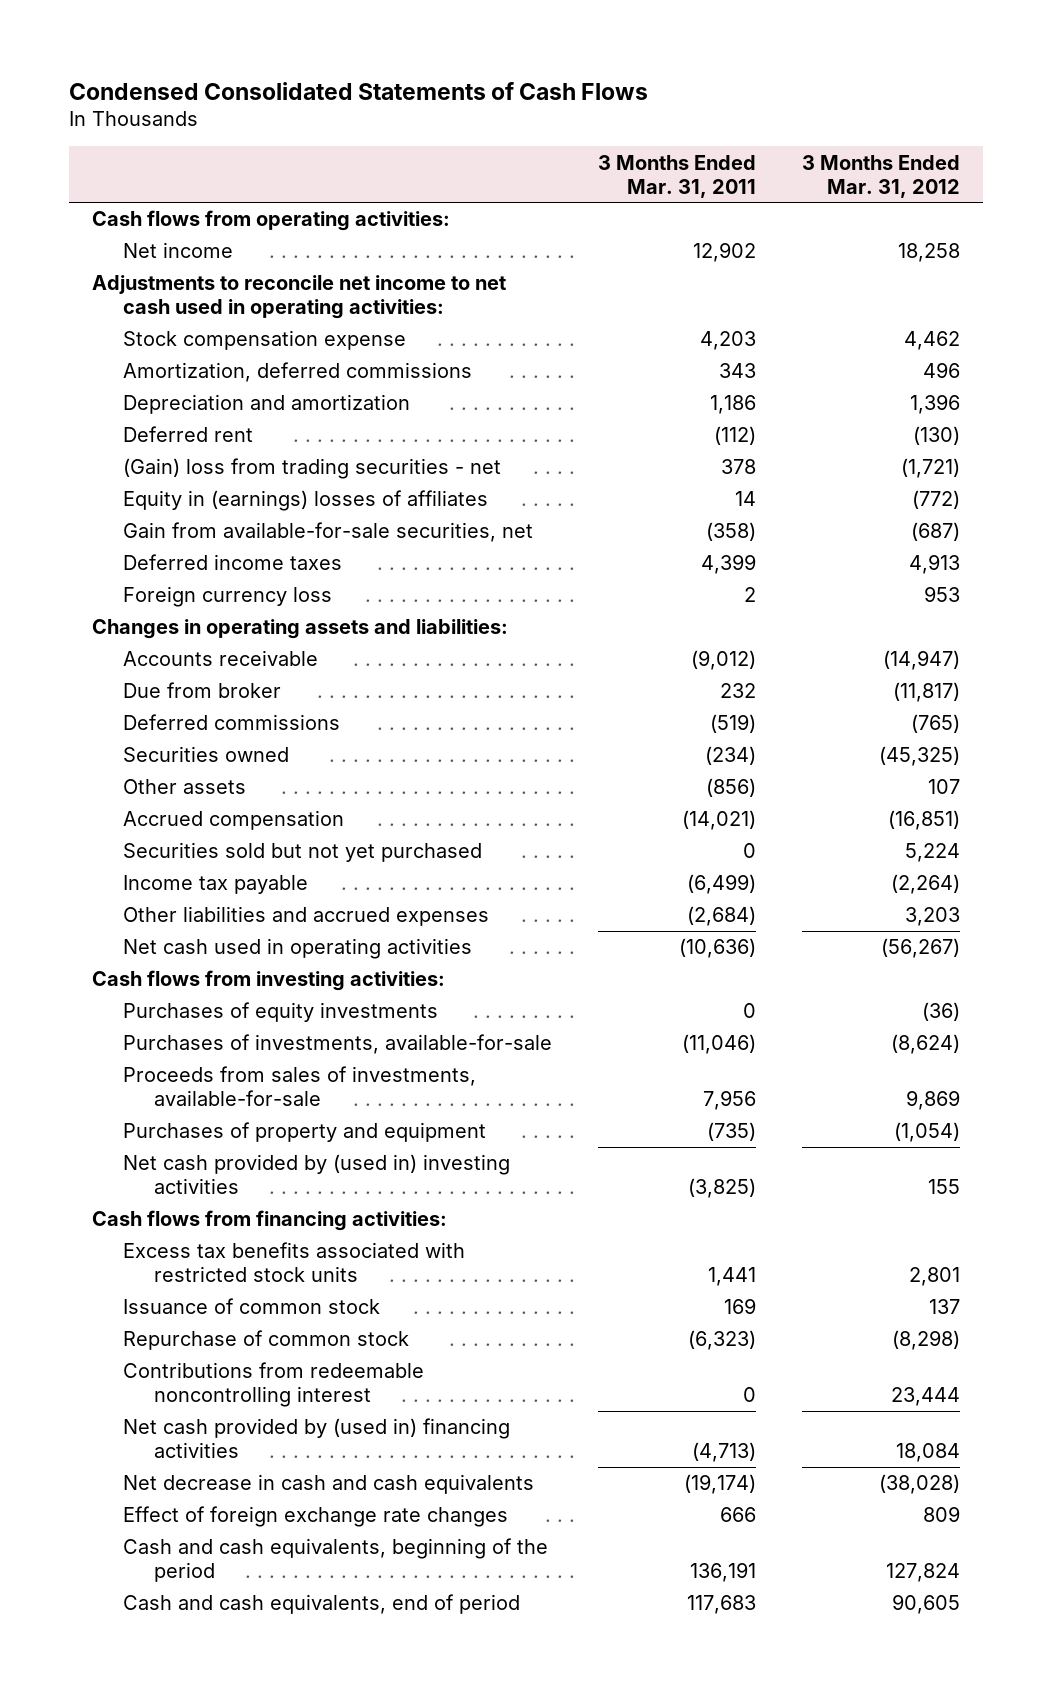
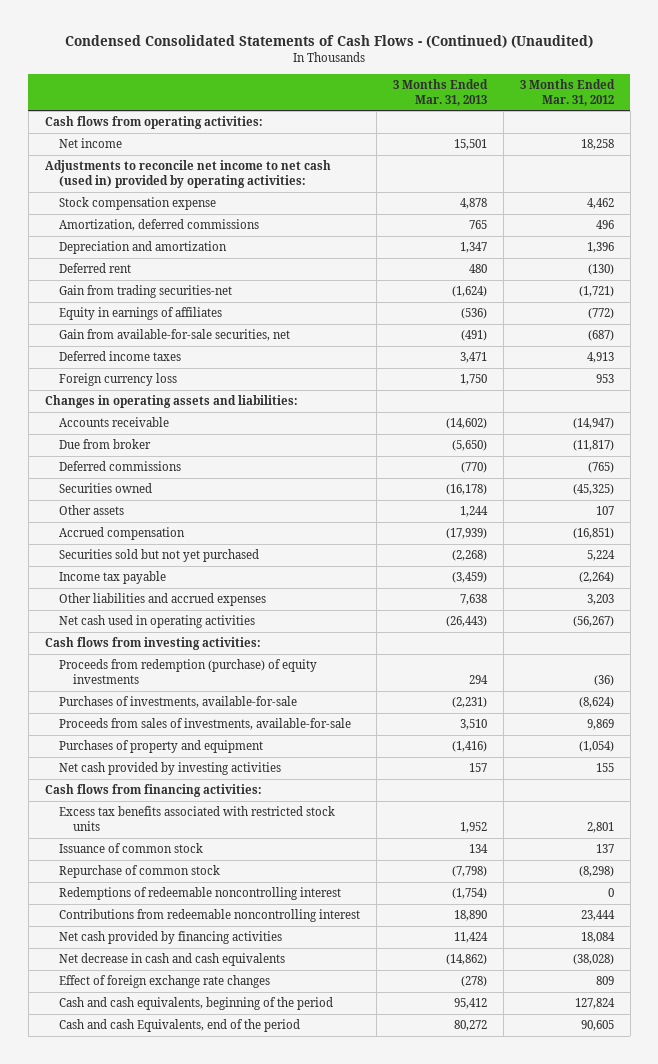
[68,81,648,100] Condensed Consolidated Statements of Cash Flows -> [65,35,594,49] Condensed Consolidated Statements of Cash Flows - (Continued) (Unaudited)
[597,154,756,198] 3 Months Ended Mar. 31, 2011 -> none
none -> [392,78,488,106] 3 Months Ended Mar. 31, 2013
[91,275,506,320] Adjustments to reconcile net income to net cash used in operating activities: -> [44,160,331,189] Adjustments to reconcile net income to net cash (used in) provided by operating activities:
[122,458,501,480] (Gain) loss from trading securities - net -> [59,285,233,299] Gain from trading securities-net
[122,490,488,512] Equity in (earnings) losses of affiliates -> [59,307,223,321] Equity in earnings of affiliates
[122,1002,438,1023] Purchases of equity investments -> none
none -> [59,659,318,685] Proceeds from redemption (purchase) of equity investments
[122,1154,510,1195] Net cash provided by (used in) investing activities -> [59,762,282,776] Net cash provided by investing activities
none -> [59,887,342,901] Redemptions of redeemable noncontrolling interest
[122,1418,510,1459] Net cash provided by (used in) financing activities -> [59,931,283,945] Net cash provided by financing activities
[122,1594,520,1615] Cash and cash equivalents, end of period -> [59,1019,301,1033] Cash and cash Equivalents, end of the period

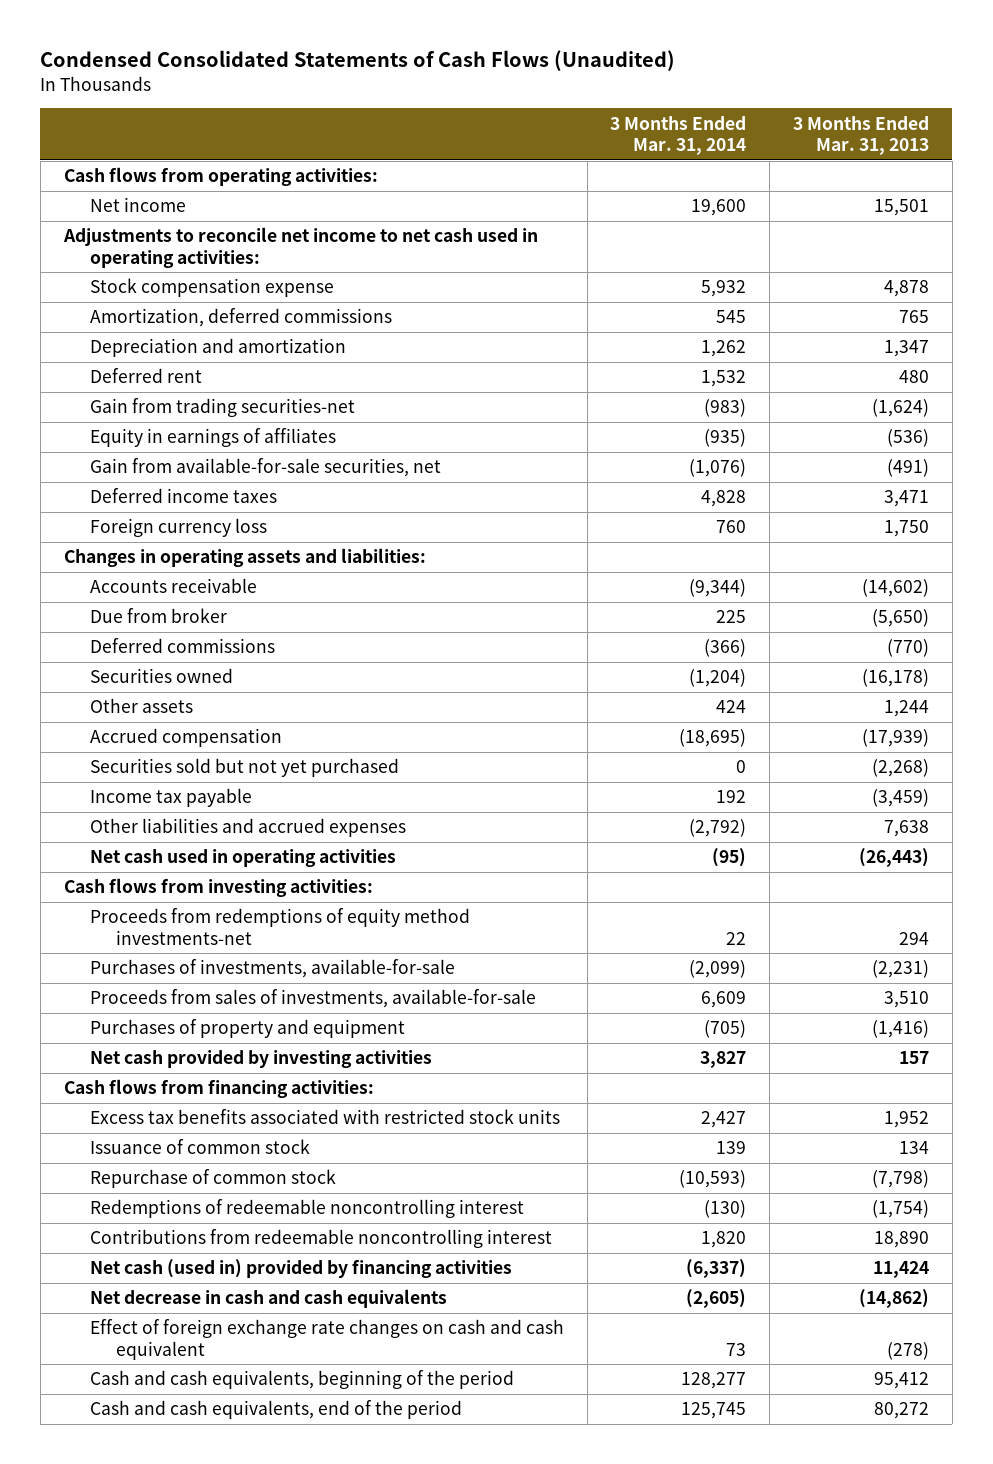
[65,35,594,49] Condensed Consolidated Statements of Cash Flows - (Continued) (Unaudited) -> [40,50,676,72] Condensed Consolidated Statements of Cash Flows (Unaudited)
[519,78,615,106] 3 Months Ended Mar. 31, 2012 -> none
none -> [610,115,747,156] 3 Months Ended Mar. 31, 2014
[44,160,331,189] Adjustments to reconcile net income to net cash (used in) provided by operating activities: -> [62,227,538,268] Adjustments to reconcile net income to net cash used in operating activities:
[59,659,318,685] Proceeds from redemption (purchase) of equity investments -> [89,908,470,945] Proceeds from redemptions of equity method investments-net
[59,931,283,945] Net cash provided by financing activities -> [89,1259,512,1279] Net cash (used in) provided by financing activities
[59,975,271,989] Effect of foreign exchange rate changes -> [89,1319,564,1360] Effect of foreign exchange rate changes on cash and cash equivalent
[59,1019,301,1033] Cash and cash Equivalents, end of the period -> [89,1400,462,1420] Cash and cash equivalents, end of the period

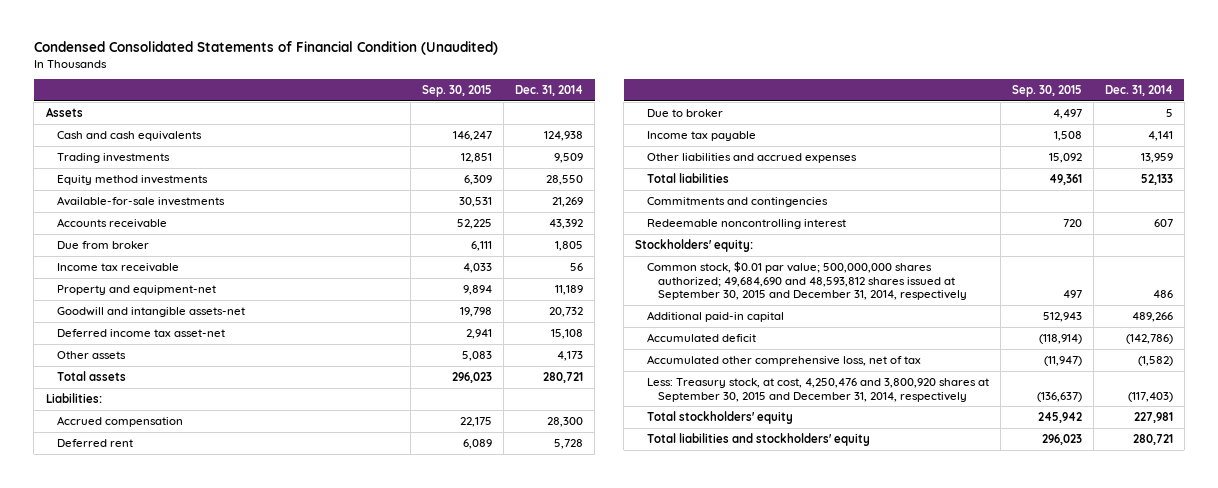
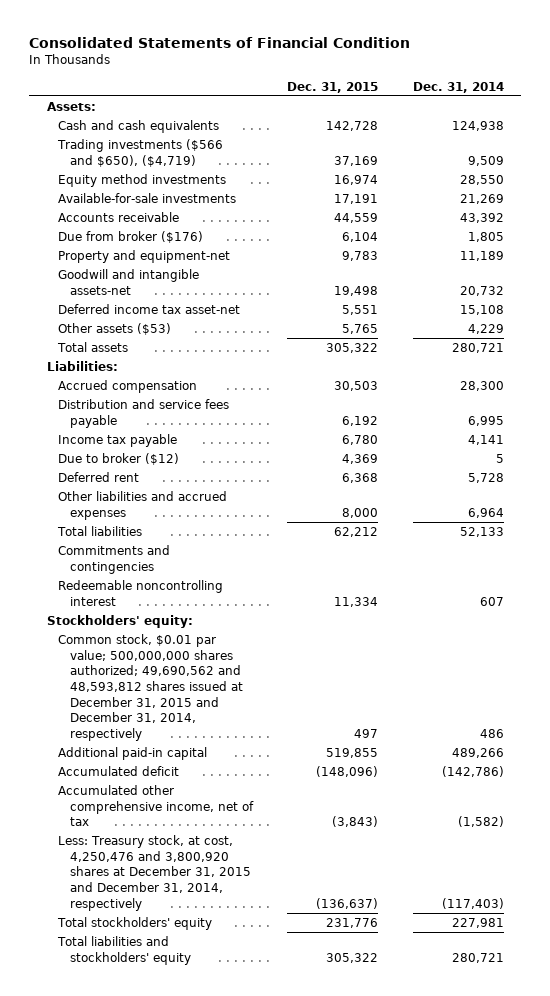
[33,40,498,55] Condensed Consolidated Statements of Financial Condition (Unaudited) -> [29,37,411,49] Consolidated Statements of Financial Condition
[422,85,493,98] Sep. 30, 2015 -> none
none -> [287,81,379,93] Dec. 31, 2015
[45,106,83,117] Assets -> [46,101,96,111] Assets:
[56,152,170,163] Trading investments -> [57,138,224,167] Trading investments ($566 and $650), ($4,719)
[56,262,179,272] Income tax receivable -> none
[56,240,149,249] Due from broker -> [58,230,204,243] Due from broker ($176)
[56,350,126,359] Other assets -> [58,322,172,335] Other assets ($53)
[557,350,584,361] 4,173 -> [467,323,504,334] 4,229
[646,108,723,117] Due to broker -> none
none -> [58,398,230,428] Distribution and service fees payable
none -> [58,452,180,465] Due to broker ($12)
[56,438,133,447] Deferred rent -> [58,471,140,482] Deferred rent
[1140,152,1173,163] 13,959 -> [467,507,504,518] 6,964
[646,260,967,301] Common stock, $0.01 par value; 500,000,000 shares authorized; 49,684,690 and 48,593,812 shares issued at September 30, 2015 and December 31, 2014, respectively -> [58,633,243,742] Common stock, $0.01 par value; 500,000,000 shares authorized; 49,690,562 and 48,593,812 shares issued at December 31, 2015 and December 31, 2014, respectively
[646,354,921,366] Accumulated other comprehensive loss, net of tax -> [58,784,254,827] Accumulated other comprehensive income, net of tax
[646,377,989,402] Less: Treasury stock, at cost, 4,250,476 and 3,800,920 shares at September 30, 2015 and December 31, 2014, respectively -> [58,834,251,911] Less: Treasury stock, at cost, 4,250,476 and 3,800,920 shares at December 31, 2015 and December 31, 2014, respectively

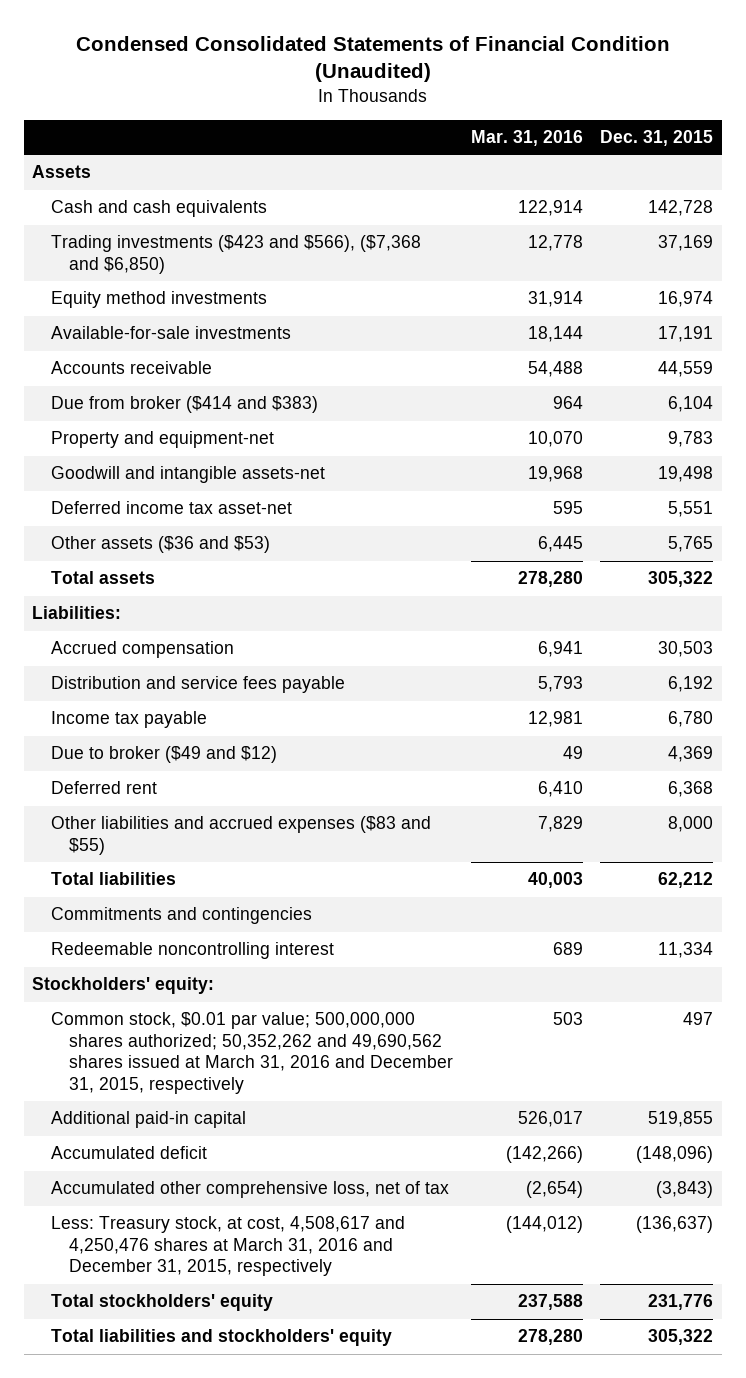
[29,37,411,49] Consolidated Statements of Financial Condition -> [75,35,670,83] Condensed Consolidated Statements of Financial Condition (Unaudited)
[412,81,504,93] Dec. 31, 2014 -> none
none -> [470,130,583,147] Mar. 31, 2016
[46,101,96,111] Assets: -> [32,165,92,179] Assets
[57,138,224,167] Trading investments ($566 and $650), ($4,719) -> [50,235,421,274] Trading investments ($423 and $566), ($7,368 and $6,850)
[58,230,204,243] Due from broker ($176) -> [50,396,318,414] Due from broker ($414 and $383)
[58,322,172,335] Other assets ($53) -> [50,536,270,554] Other assets ($36 and $53)
[58,452,180,465] Due to broker ($12) -> [50,746,277,764] Due to broker ($49 and $12)
[58,490,228,520] Other liabilities and accrued expenses -> [50,816,431,855] Other liabilities and accrued expenses ($83 and $55)
[58,633,243,742] Common stock, $0.01 par value; 500,000,000 shares authorized; 49,690,562 and 48,593,812 shares issued at December 31, 2015 and December 31, 2014, respectively -> [50,1012,453,1095] Common stock, $0.01 par value; 500,000,000 shares authorized; 50,352,262 and 49,690,562 shares issued at March 31, 2016 and December 31, 2015, respectively
[58,784,254,827] Accumulated other comprehensive income, net of tax -> [50,1181,449,1199] Accumulated other comprehensive loss, net of tax
[58,834,251,911] Less: Treasury stock, at cost, 4,250,476 and 3,800,920 shares at December 31, 2015 and December 31, 2014, respectively -> [50,1216,405,1277] Less: Treasury stock, at cost, 4,508,617 and 4,250,476 shares at March 31, 2016 and December 31, 2015, respectively

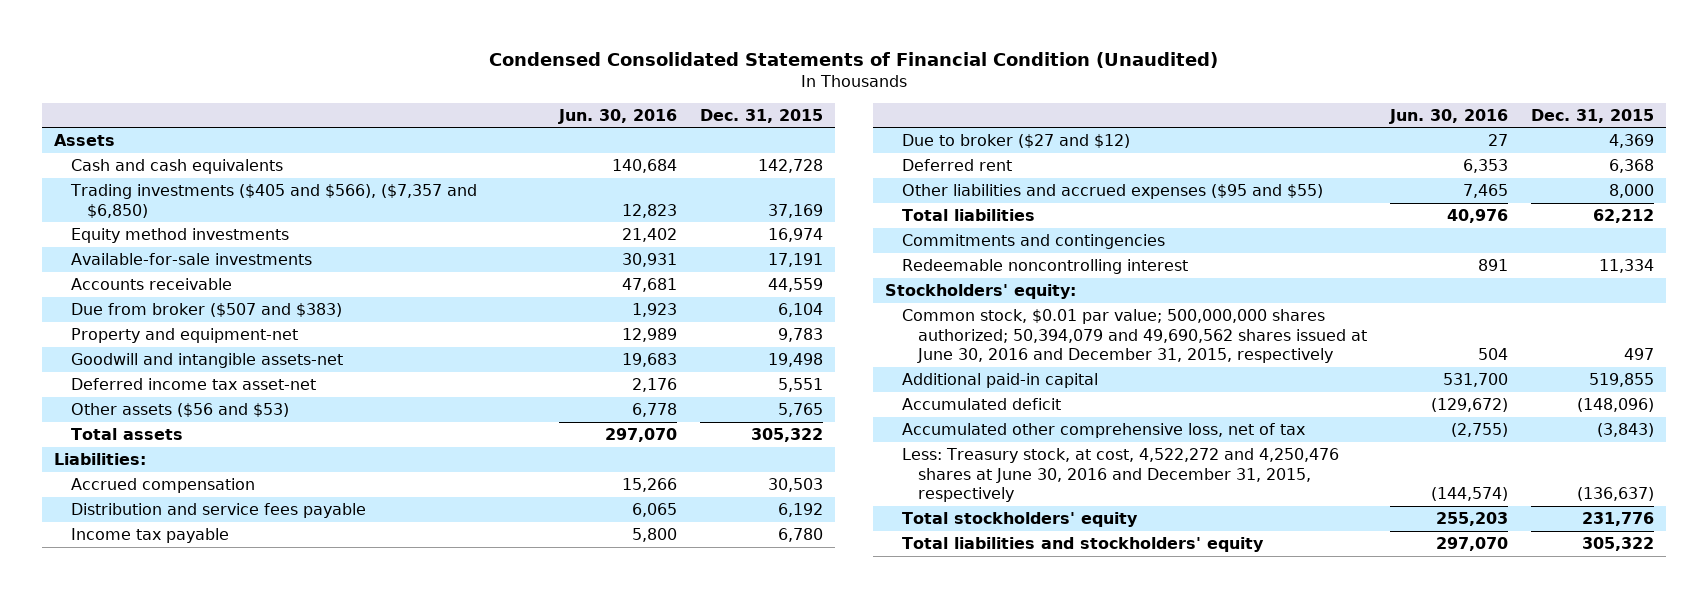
[470,130,583,147] Mar. 31, 2016 -> none
none -> [558,108,678,124] Jun. 30, 2016
[50,235,421,274] Trading investments ($423 and $566), ($7,368 and $6,850) -> [69,183,477,218] Trading investments ($405 and $566), ($7,357 and $6,850)
[50,396,318,414] Due from broker ($414 and $383) -> [70,302,342,317] Due from broker ($507 and $383)
[50,536,270,554] Other assets ($36 and $53) -> [70,402,289,417] Other assets ($56 and $53)
[50,746,277,764] Due to broker ($49 and $12) -> [901,133,1130,148] Due to broker ($27 and $12)
[50,816,431,855] Other liabilities and accrued expenses ($83 and $55) -> [901,183,1323,199] Other liabilities and accrued expenses ($95 and $55)
[50,1012,453,1095] Common stock, $0.01 par value; 500,000,000 shares authorized; 50,352,262 and 49,690,562 shares issued at March 31, 2016 and December 31, 2015, respectively -> [901,308,1368,364] Common stock, $0.01 par value; 500,000,000 shares authorized; 50,394,079 and 49,690,562 shares issued at June 30, 2016 and December 31, 2015, respectively
[50,1216,405,1277] Less: Treasury stock, at cost, 4,508,617 and 4,250,476 shares at March 31, 2016 and December 31, 2015, respectively -> [901,447,1339,503] Less: Treasury stock, at cost, 4,522,272 and 4,250,476 shares at June 30, 2016 and December 31, 2015, respectively

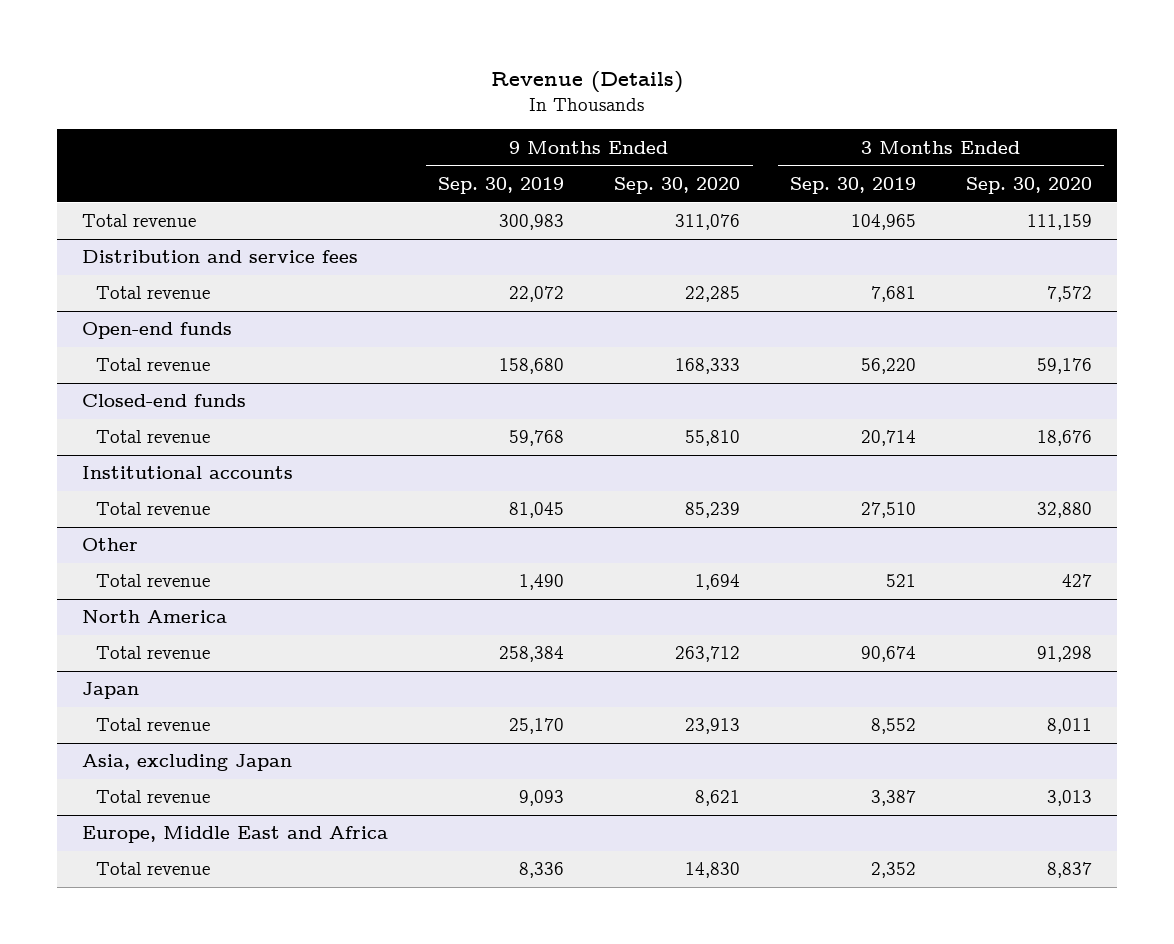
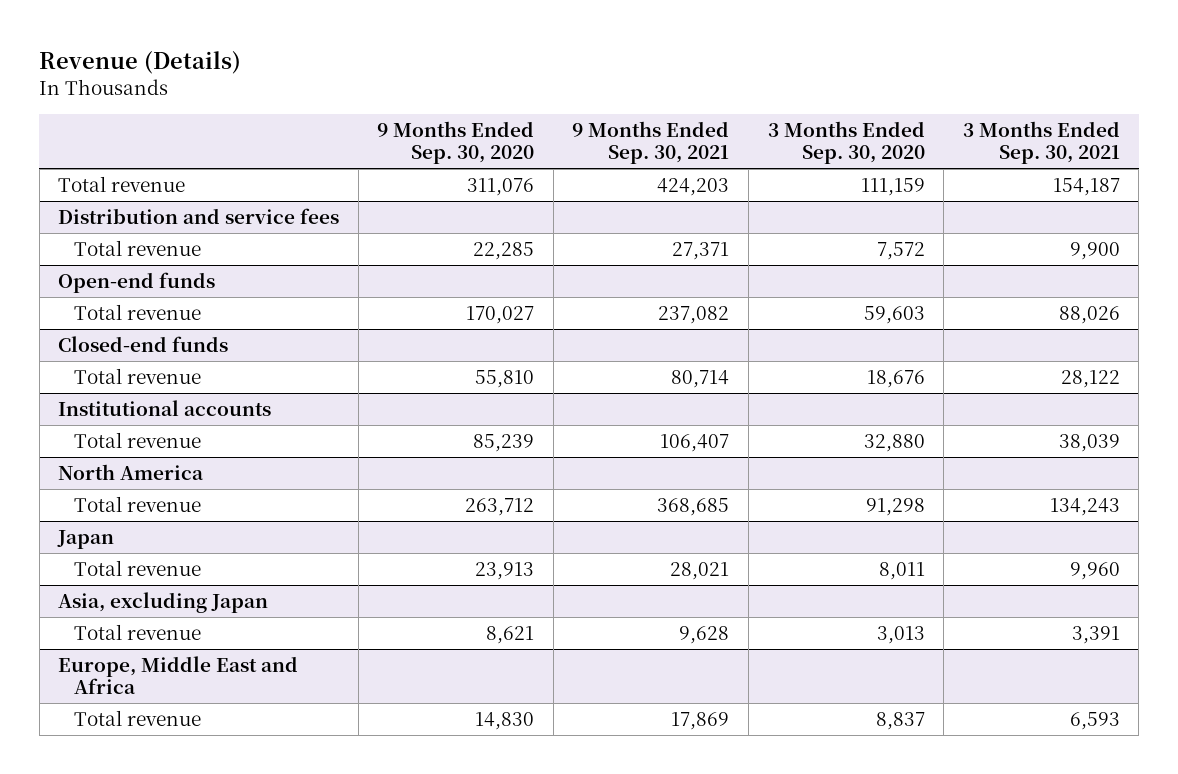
[438,176,565,194] Sep. 30, 2019 -> none
[790,176,917,194] Sep. 30, 2019 -> none
none -> [572,120,730,165] 9 Months Ended Sep. 30, 2021
none -> [962,120,1120,165] 3 Months Ended Sep. 30, 2021
[675,358,741,375] 168,333 -> [466,306,535,325] 170,027
[1037,358,1093,375] 59,176 -> [863,306,925,325] 59,603
[82,538,139,552] Other -> none
[95,574,210,588] Total revenue -> none

